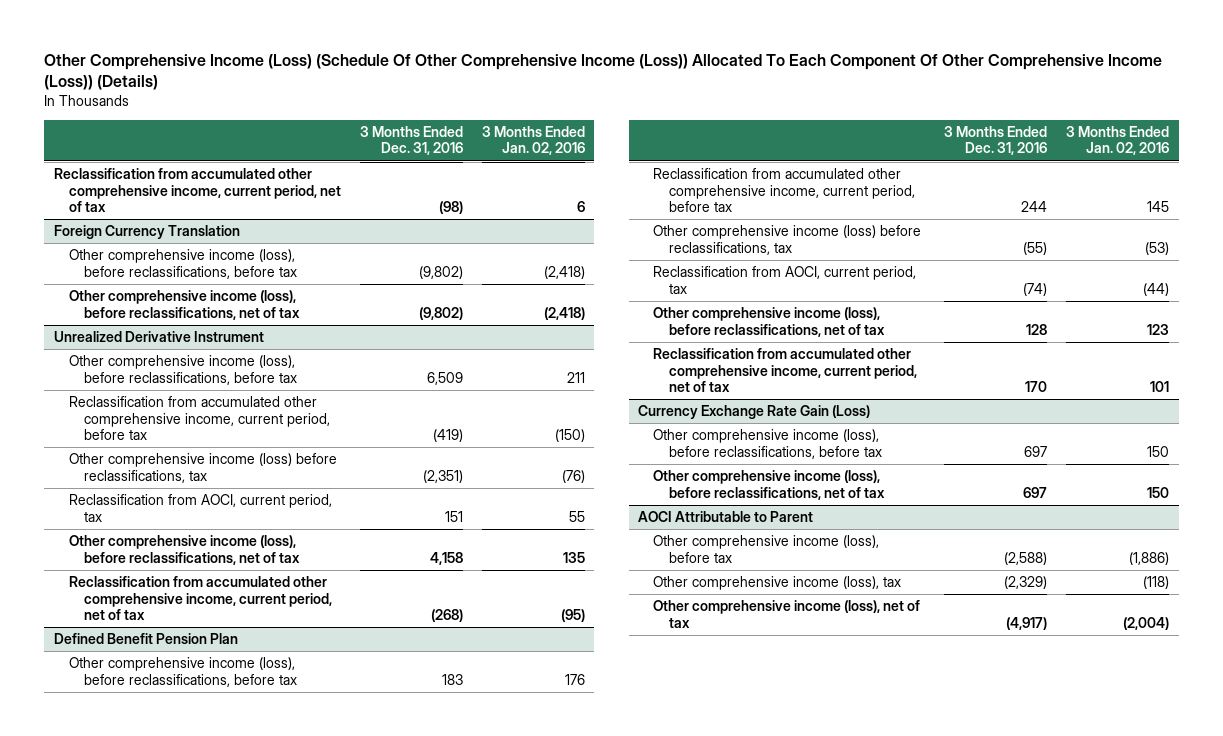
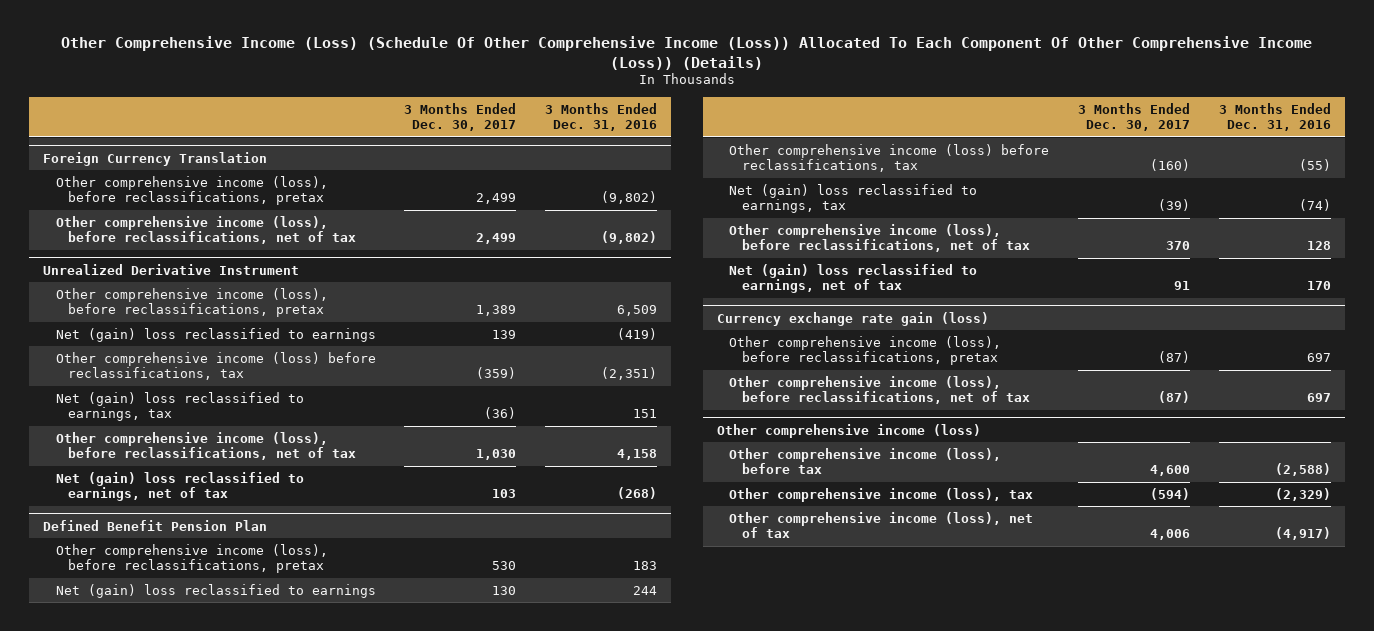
[481,125,585,156] 3 Months Ended Jan. 02, 2016 -> none
none -> [404,102,517,132] 3 Months Ended Dec. 30, 2017
[53,168,341,213] Reclassification from accumulated other comprehensive income, current period, net of tax -> none
[68,249,297,279] Other comprehensive income (loss), before reclassifications, before tax -> [55,175,328,206] Other comprehensive income (loss), before reclassifications, pretax
[68,355,297,385] Other comprehensive income (loss), before reclassifications, before tax -> [55,287,328,318] Other comprehensive income (loss), before reclassifications, pretax
[68,396,330,441] Reclassification from accumulated other comprehensive income, current period, before tax -> [55,327,376,342] Net (gain) loss reclassified to earnings
[68,494,332,522] Reclassification from AOCI, current period, tax -> [55,391,304,422] Net (gain) loss reclassified to earnings, tax
[68,576,332,621] Reclassification from accumulated other comprehensive income, current period, net of tax -> [55,471,304,502] Net (gain) loss reclassified to earnings, net of tax
[68,657,297,687] Other comprehensive income (loss), before reclassifications, before tax -> [55,543,328,574] Other comprehensive income (loss), before reclassifications, pretax
[653,168,915,213] Reclassification from accumulated other comprehensive income, current period, before tax -> [55,583,376,598] Net (gain) loss reclassified to earnings
[653,266,917,294] Reclassification from AOCI, current period, tax -> [729,183,978,214] Net (gain) loss reclassified to earnings, tax
[653,348,917,393] Reclassification from accumulated other comprehensive income, current period, net of tax -> [729,263,978,294] Net (gain) loss reclassified to earnings, net of tax
[638,405,871,420] Currency Exchange Rate Gain (Loss) -> [716,311,989,326] Currency exchange rate gain (loss)
[653,429,882,459] Other comprehensive income (loss), before reclassifications, before tax -> [729,335,1002,366] Other comprehensive income (loss), before reclassifications, pretax
[638,511,814,523] AOCI Attributable to Parent -> [716,423,981,438] Other comprehensive income (loss)

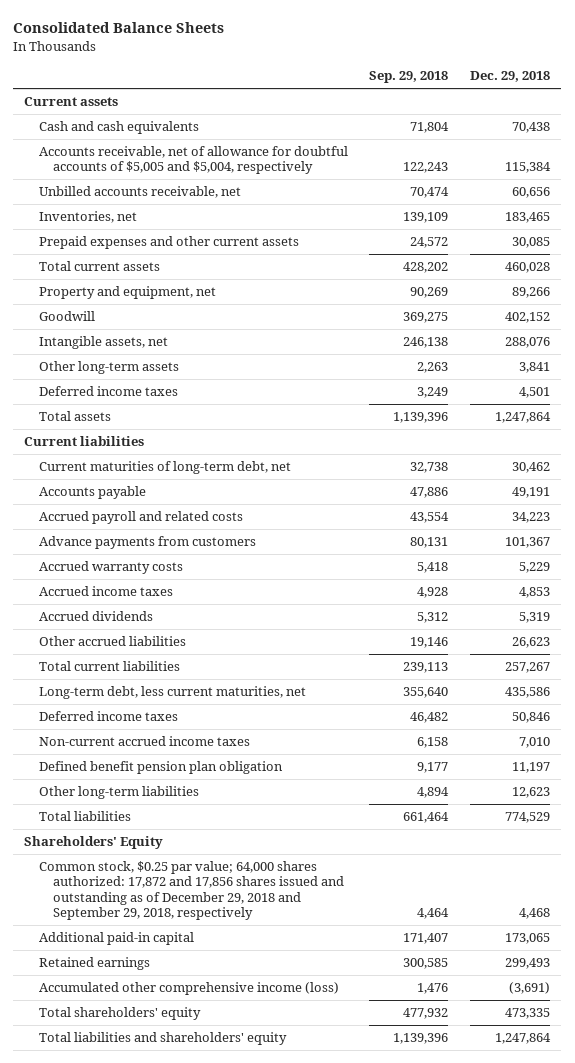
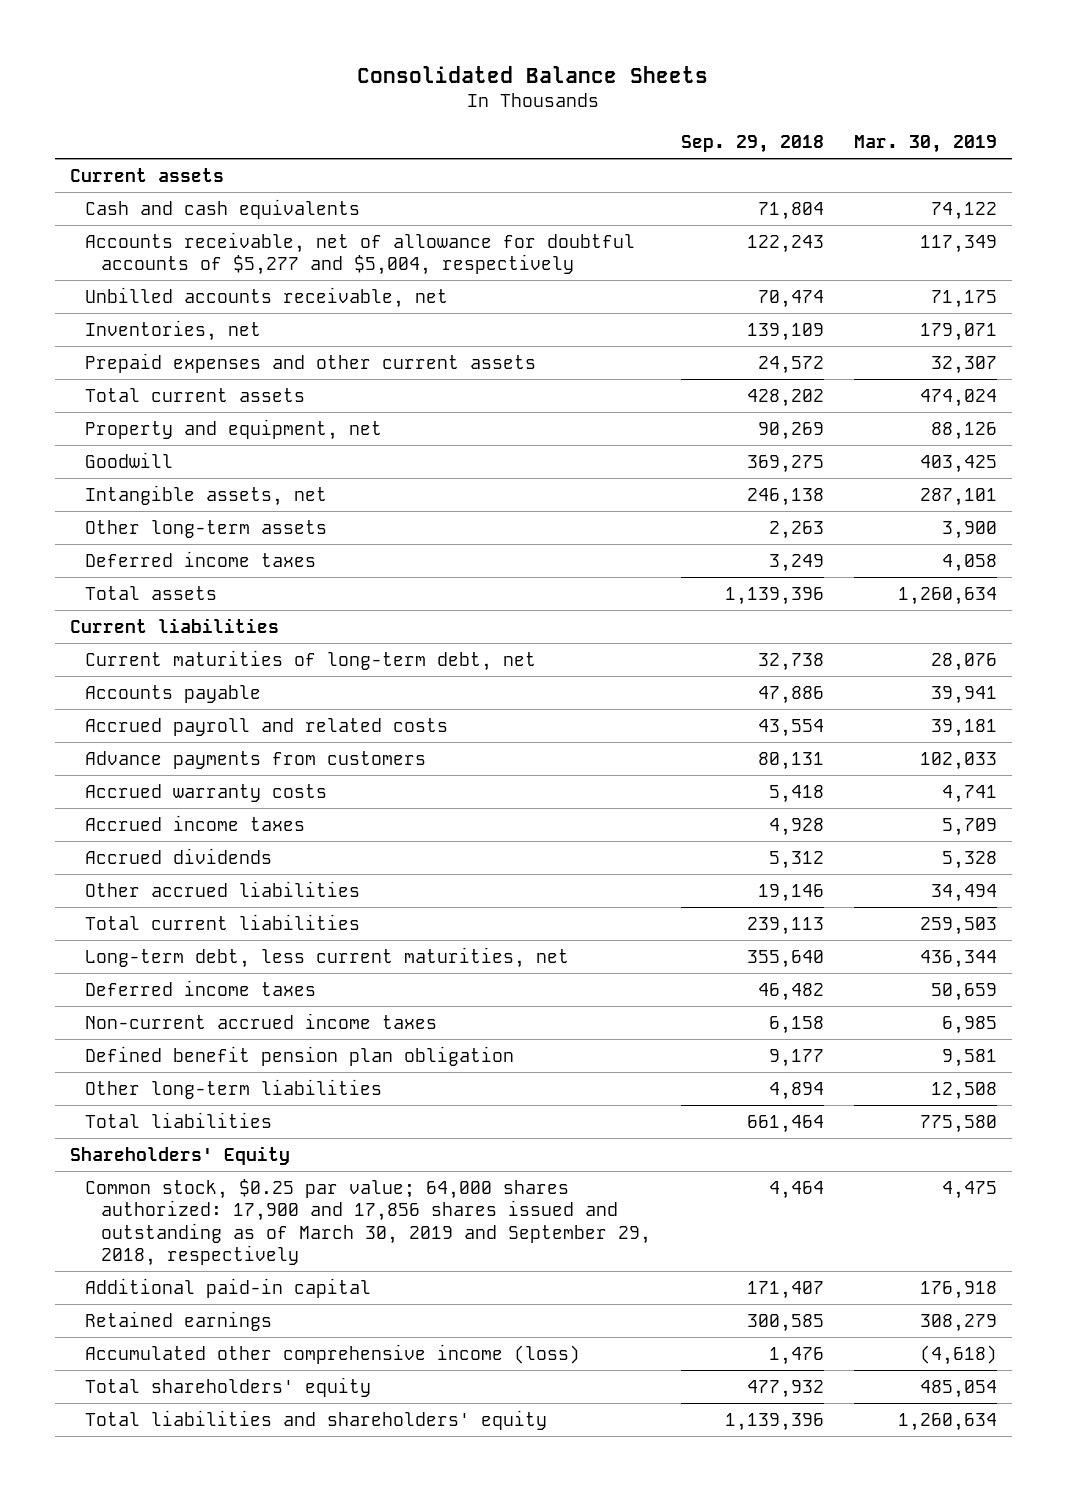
[470,71,551,83] Dec. 29, 2018 -> none
none -> [853,135,997,154] Mar. 30, 2019
[38,145,348,175] Accounts receivable, net of allowance for doubtful accounts of $5,005 and $5,004, respectively -> [85,231,636,276] Accounts receivable, net of allowance for doubtful accounts of $5,277 and $5,004, respectively
[38,860,344,921] Common stock, $0.25 par value; 64,000 shares authorized: 17,872 and 17,856 shares issued and outstanding as of December 29, 2018 and September 29, 2018, respectively -> [85,1178,651,1267] Common stock, $0.25 par value; 64,000 shares authorized: 17,900 and 17,856 shares issued and outstanding as of March 30, 2019 and September 29, 2018, respectively

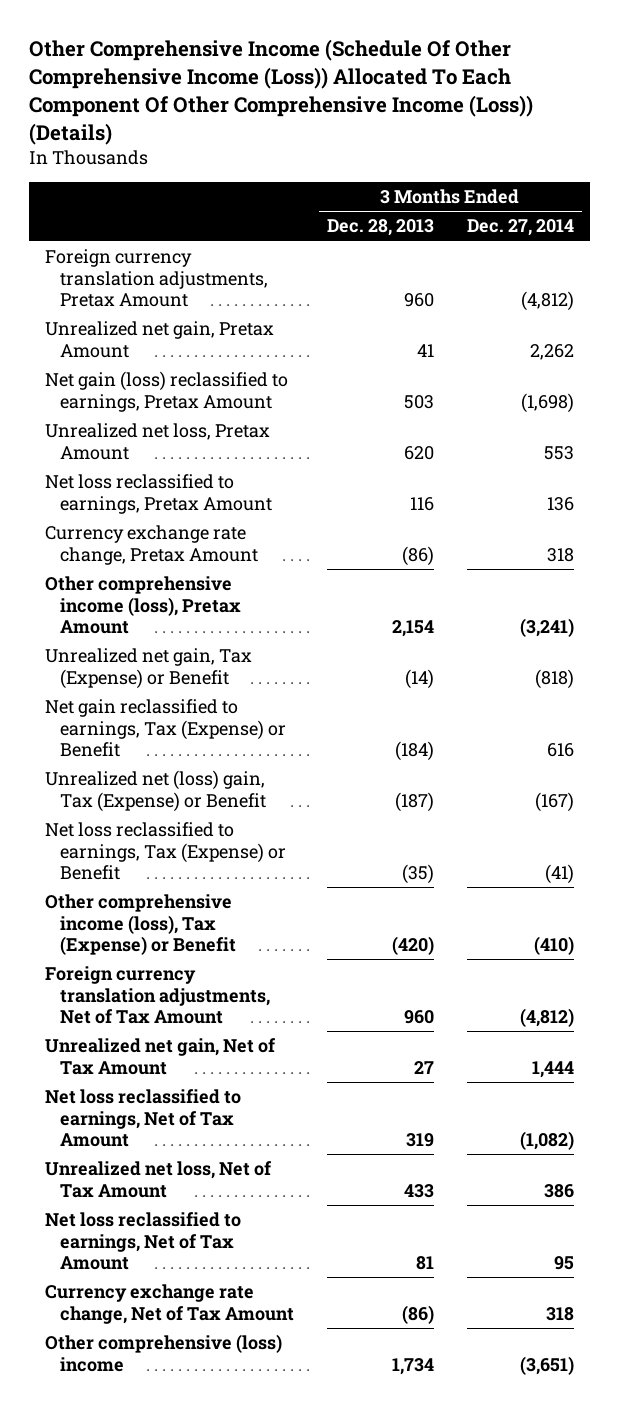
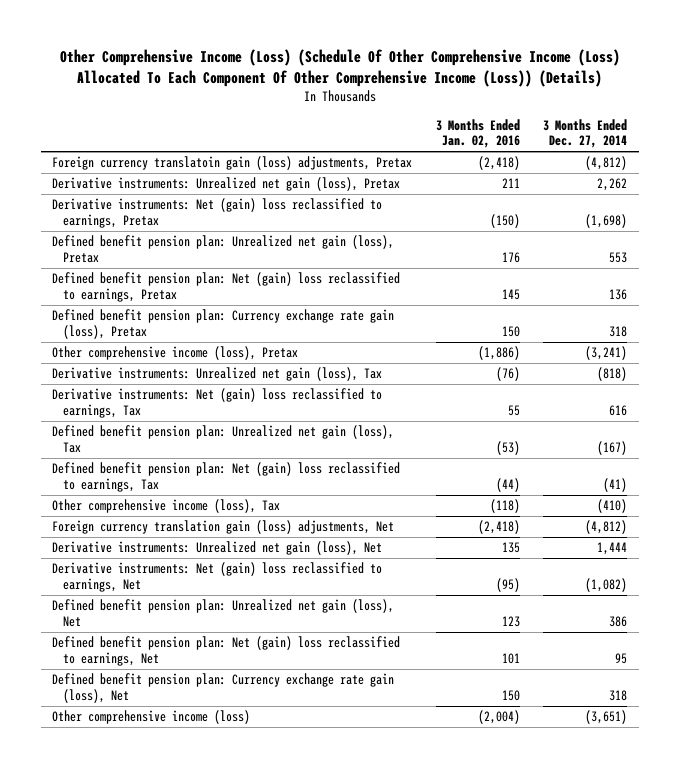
[28,39,533,145] Other Comprehensive Income (Schedule Of Other Comprehensive Income (Loss)) Allocated To Each Component Of Other Comprehensive Income (Loss)) (Details) -> [59,48,620,87] Other Comprehensive Income (Loss) (Schedule Of Other Comprehensive Income (Loss) Allocated To Each Component Of Other Comprehensive Income (Loss)) (Details)
[326,219,434,237] Dec. 28, 2013 -> none
none -> [435,118,520,149] 3 Months Ended Jan. 02, 2016
[45,249,268,308] Foreign currency translation adjustments, Pretax Amount -> [52,156,413,171] Foreign currency translatoin gain (loss) adjustments, Pretax
[45,321,275,358] Unrealized net gain, Pretax Amount -> [52,177,401,192] Derivative instruments: Unrealized net gain (loss), Pretax
[45,371,289,412] Net gain (loss) reclassified to earnings, Pretax Amount -> [52,198,383,229] Derivative instruments: Net (gain) loss reclassified to earnings, Pretax
[45,423,271,460] Unrealized net loss, Pretax Amount -> [52,235,395,264] Defined benefit pension plan: Unrealized net gain (loss), Pretax
[45,474,272,514] Net loss reclassified to earnings, Pretax Amount -> [52,272,401,303] Defined benefit pension plan: Net (gain) loss reclassified to earnings, Pretax
[45,525,258,565] Currency exchange rate change, Pretax Amount -> [52,309,395,340] Defined benefit pension plan: Currency exchange rate gain (loss), Pretax
[45,576,241,635] Other comprehensive income (loss), Pretax Amount -> [52,346,299,361] Other comprehensive income (loss), Pretax
[45,648,253,689] Unrealized net gain, Tax (Expense) or Benefit -> [52,367,383,382] Derivative instruments: Unrealized net gain (loss), Tax
[45,699,286,758] Net gain reclassified to earnings, Tax (Expense) or Benefit -> [52,388,383,419] Derivative instruments: Net (gain) loss reclassified to earnings, Tax
[45,770,266,812] Unrealized net (loss) gain, Tax (Expense) or Benefit -> [52,425,395,454] Defined benefit pension plan: Unrealized net gain (loss), Tax
[45,822,286,881] Net loss reclassified to earnings, Tax (Expense) or Benefit -> [52,462,401,493] Defined benefit pension plan: Net (gain) loss reclassified to earnings, Tax
[45,894,236,956] Other comprehensive income (loss), Tax (Expense) or Benefit -> [52,499,281,514] Other comprehensive income (loss), Tax
[45,966,270,1025] Foreign currency translation adjustments, Net of Tax Amount -> [52,520,395,535] Foreign currency translation gain (loss) adjustments, Net
[45,1038,277,1075] Unrealized net gain, Net of Tax Amount -> [52,541,383,556] Derivative instruments: Unrealized net gain (loss), Net
[45,1089,242,1148] Net loss reclassified to earnings, Net of Tax Amount -> [52,562,383,593] Derivative instruments: Net (gain) loss reclassified to earnings, Net
[45,1161,273,1198] Unrealized net loss, Net of Tax Amount -> [52,599,395,628] Defined benefit pension plan: Unrealized net gain (loss), Net
[45,1212,242,1271] Net loss reclassified to earnings, Net of Tax Amount -> [52,636,401,667] Defined benefit pension plan: Net (gain) loss reclassified to earnings, Net
[45,1284,294,1324] Currency exchange rate change, Net of Tax Amount -> [52,673,395,704] Defined benefit pension plan: Currency exchange rate gain (loss), Net
[45,1334,283,1372] Other comprehensive (loss) income -> [52,710,251,725] Other comprehensive income (loss)

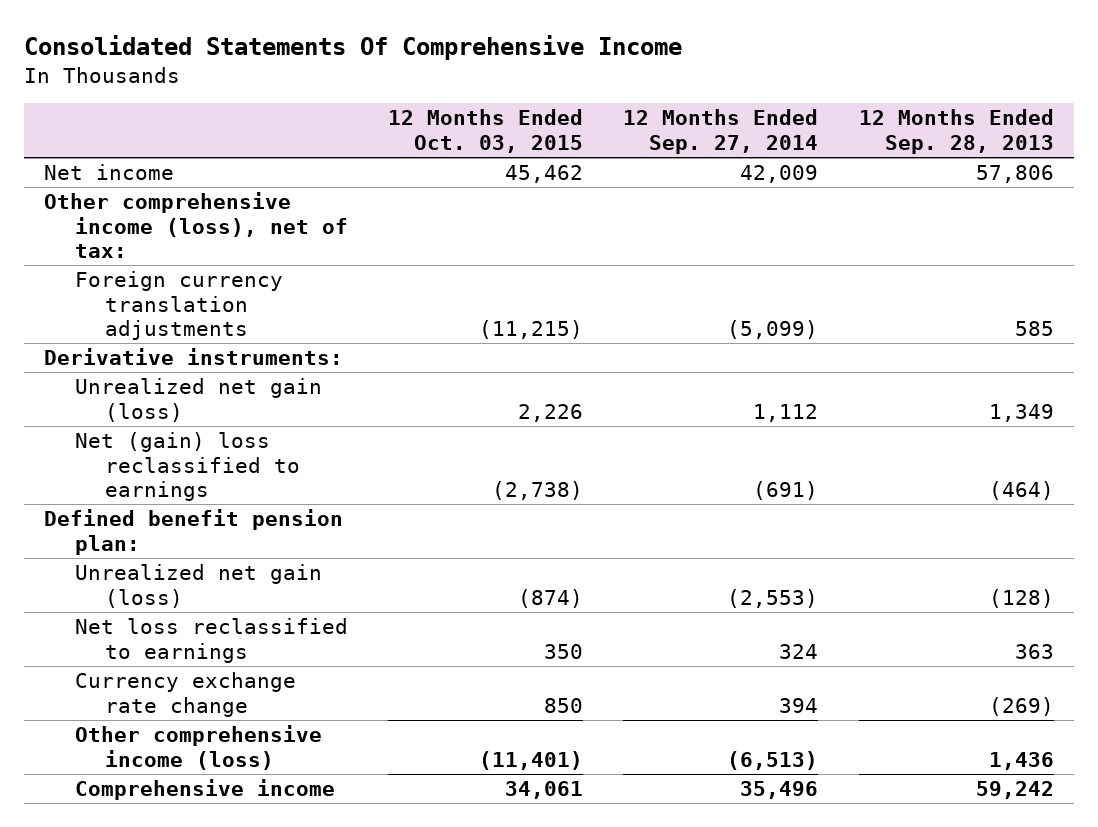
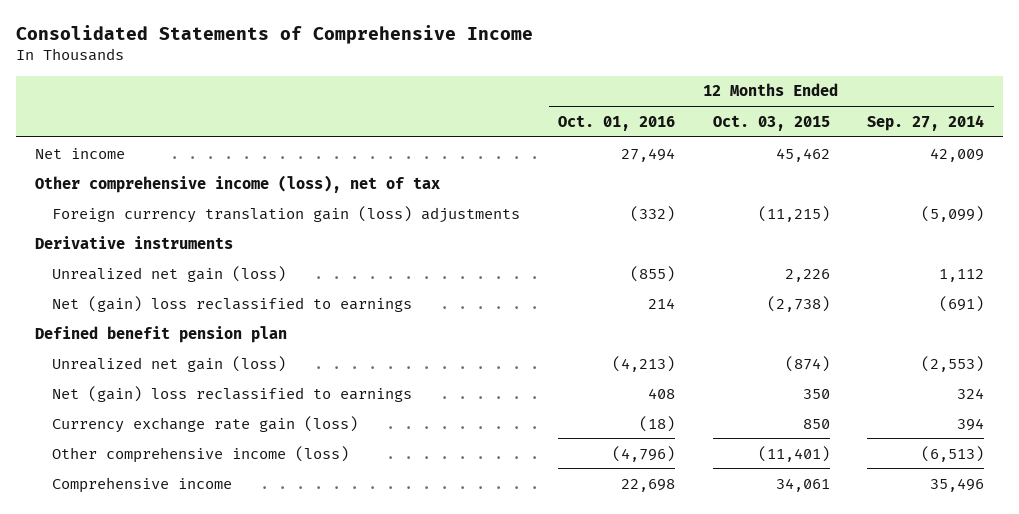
[23,35,682,61] Consolidated Statements Of Comprehensive Income -> [16,24,534,44] Consolidated Statements of Comprehensive Income
[858,109,1054,154] 12 Months Ended Sep. 28, 2013 -> none
none -> [557,114,675,131] Oct. 01, 2016
[44,192,348,259] Other comprehensive income (loss), net of tax: -> [35,174,441,193] Other comprehensive income (loss), net of tax
[74,271,283,341] Foreign currency translation adjustments -> [52,205,521,223] Foreign currency translation gain (loss) adjustments
[44,348,344,366] Derivative instruments: -> [35,235,234,249] Derivative instruments
[44,509,344,555] Defined benefit pension plan: -> [35,325,288,343] Defined benefit pension plan
[74,618,348,663] Net loss reclassified to earnings -> [52,385,413,402] Net (gain) loss reclassified to earnings
[74,672,296,717] Currency exchange rate change -> [52,415,359,433] Currency exchange rate gain (loss)

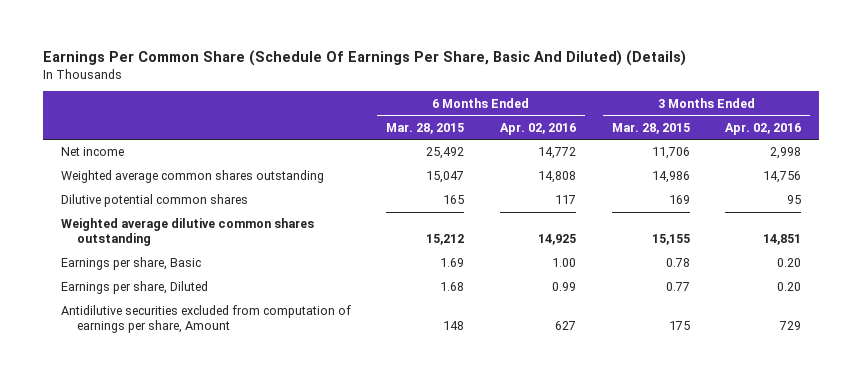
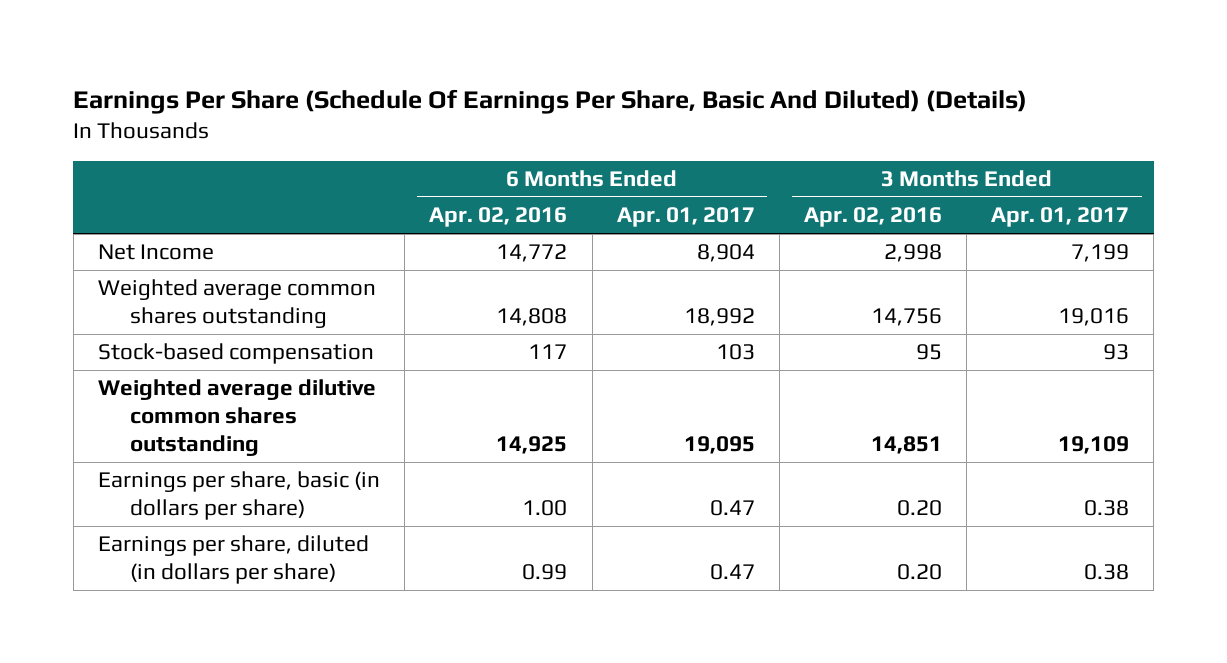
[42,50,686,67] Earnings Per Common Share (Schedule Of Earnings Per Share, Basic And Diluted) (Details) -> [73,89,1028,115] Earnings Per Share (Schedule Of Earnings Per Share, Basic And Diluted) (Details)
[386,122,465,134] Mar. 28, 2015 -> none
[611,122,690,134] Mar. 28, 2015 -> none
none -> [616,207,755,228] Apr. 01, 2017
none -> [991,207,1130,228] Apr. 01, 2017
[60,147,124,157] Net income -> [98,244,215,261] Net Income
[60,194,248,208] Dilutive potential common shares -> [98,343,375,365] Stock-based compensation
[60,305,351,334] Antidilutive securities excluded from computation of earnings per share, Amount -> none
[60,257,201,271] Earnings per share, Basic -> [98,471,381,521] Earnings per share, basic (in dollars per share)
[60,281,208,295] Earnings per share, Diluted -> [98,535,370,585] Earnings per share, diluted (in dollars per share)

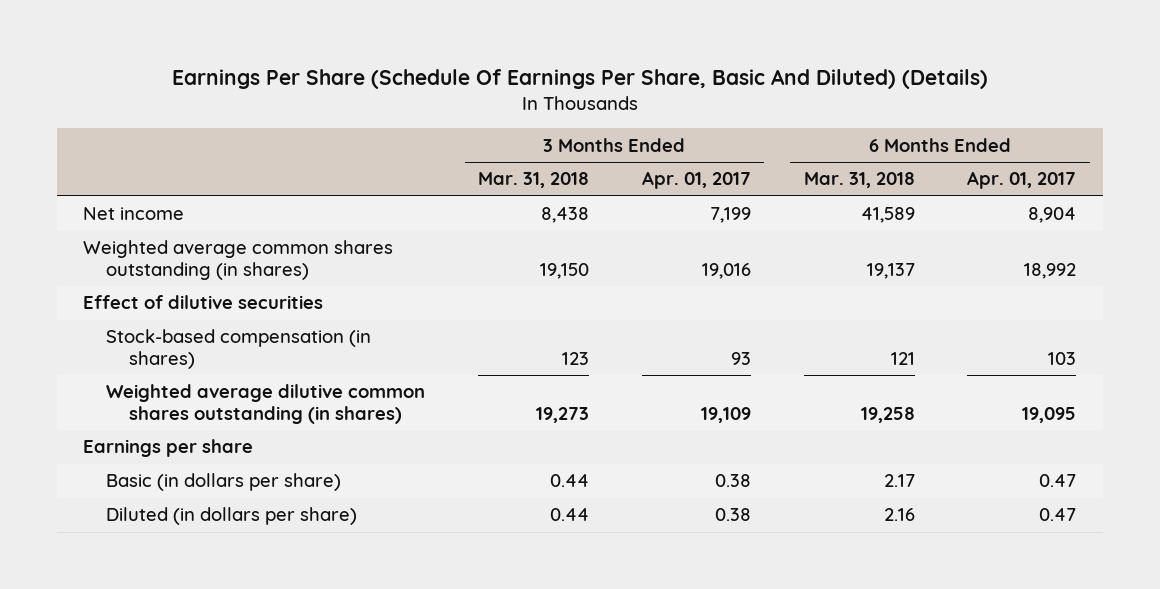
[429,207,568,228] Apr. 02, 2016 -> none
[804,207,943,228] Apr. 02, 2016 -> none
none -> [477,172,589,189] Mar. 31, 2018
none -> [803,172,915,189] Mar. 31, 2018
[98,244,215,261] Net Income -> [83,207,185,221] Net income
[98,279,377,329] Weighted average common shares outstanding -> [83,240,394,281] Weighted average common shares outstanding (in shares)
none -> [83,295,324,310] Effect of dilutive securities
[98,343,375,365] Stock-based compensation -> [106,329,372,370] Stock-based compensation (in shares)
[98,379,377,457] Weighted average dilutive common shares outstanding -> [106,384,426,425] Weighted average dilutive common shares outstanding (in shares)
none -> [83,439,254,458] Earnings per share
[98,471,381,521] Earnings per share, basic (in dollars per share) -> [106,473,342,492] Basic (in dollars per share)
[98,535,370,585] Earnings per share, diluted (in dollars per share) -> [106,507,358,526] Diluted (in dollars per share)

